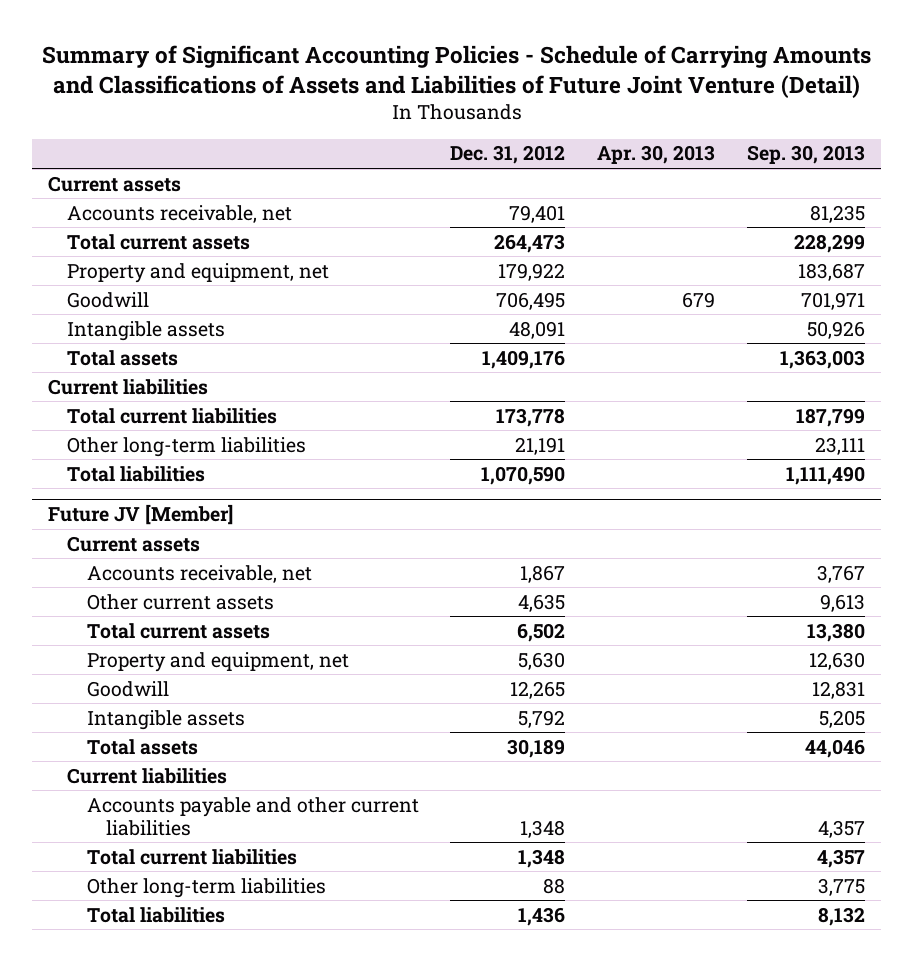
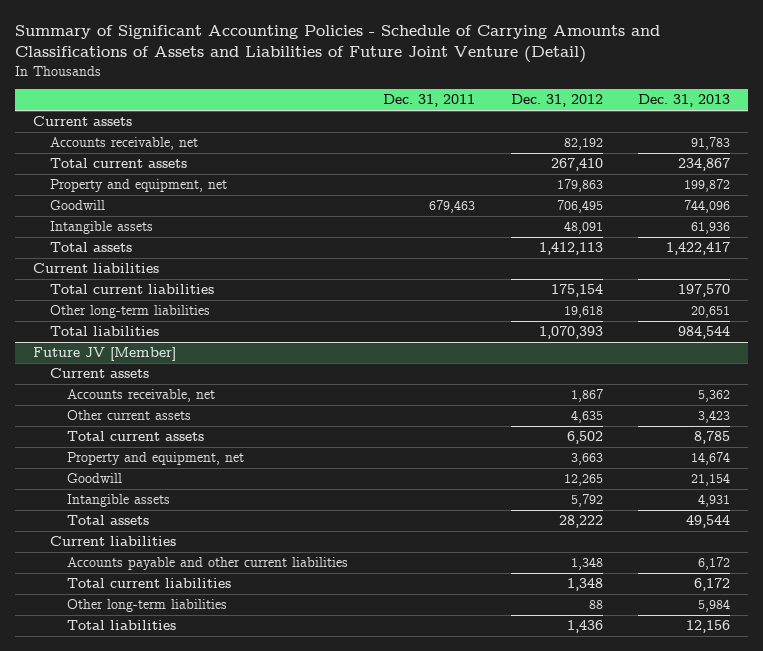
[597,145,716,165] Apr. 30, 2013 -> none
[747,145,866,165] Sep. 30, 2013 -> none
none -> [383,94,476,108] Dec. 31, 2011
none -> [638,94,731,108] Dec. 31, 2013
[509,204,566,223] 79,401 -> [563,138,603,151] 82,192
[494,233,566,253] 264,473 -> [550,158,603,172] 267,410
[498,262,566,281] 179,922 -> [556,179,603,193] 179,863
[482,349,566,369] 1,409,176 -> [538,242,603,256] 1,412,113
[496,407,566,427] 173,778 -> [550,284,603,298] 175,154
[515,436,566,455] 21,191 -> [563,306,603,319] 19,618
[481,465,566,485] 1,070,590 -> [538,326,603,340] 1,070,393
[518,651,566,670] 5,630 -> [570,453,603,466] 3,663
[507,738,566,758] 30,189 -> [558,515,603,529] 28,222

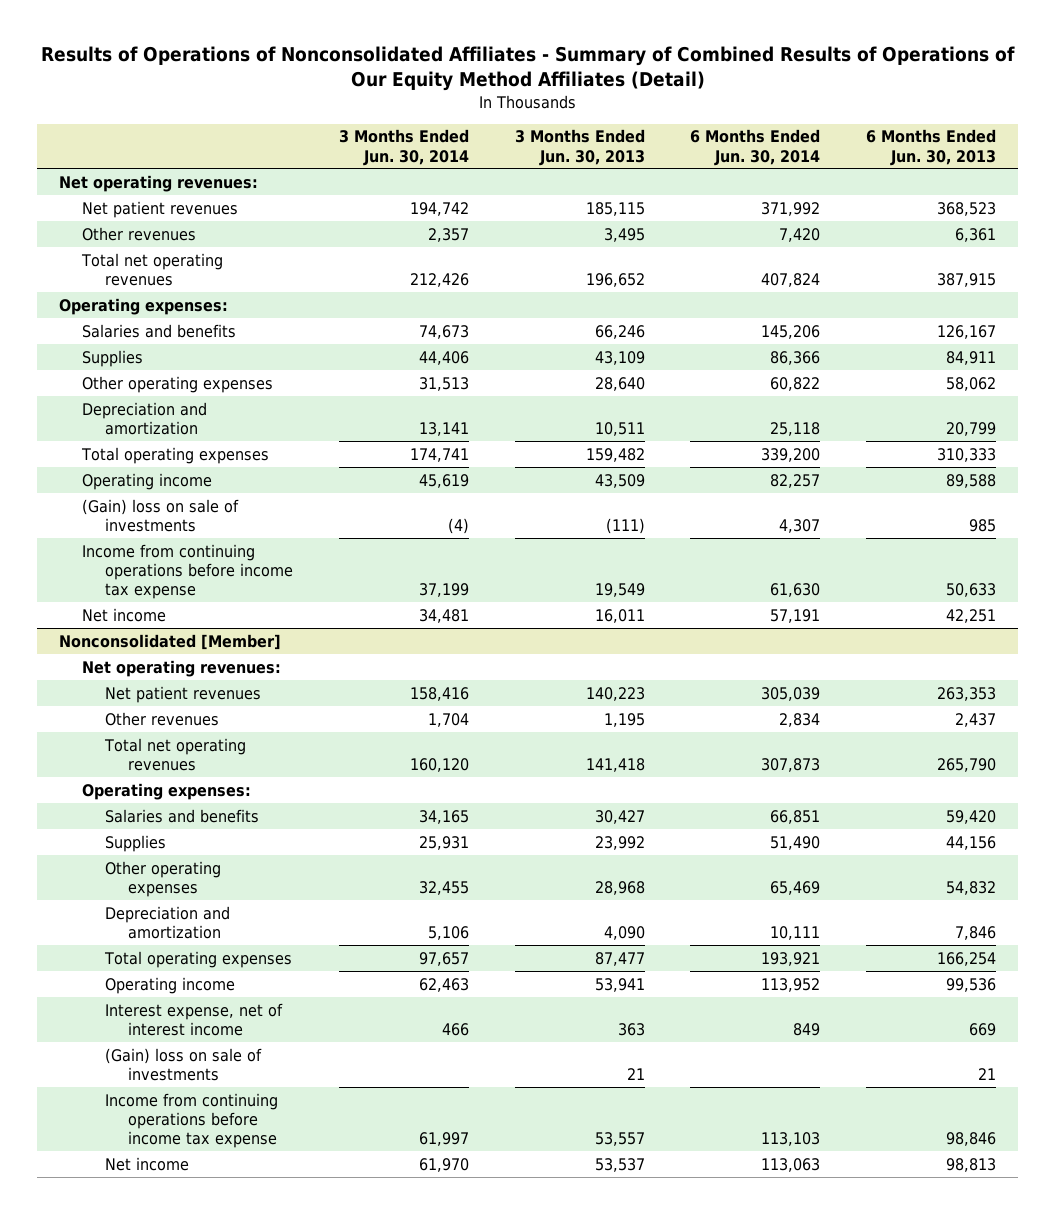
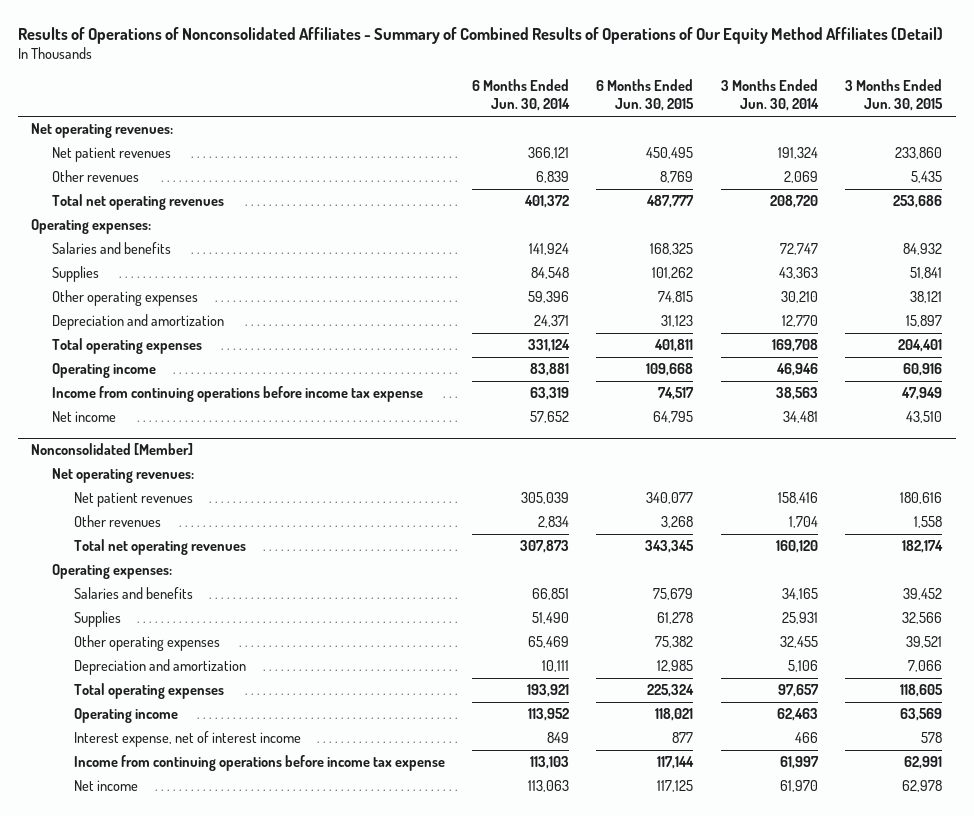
[514,129,645,166] 3 Months Ended Jun. 30, 2013 -> none
[865,129,996,166] 6 Months Ended Jun. 30, 2013 -> none
none -> [596,78,695,112] 6 Months Ended Jun. 30, 2015
none -> [845,78,944,112] 3 Months Ended Jun. 30, 2015
[409,201,469,216] 194,742 -> [777,147,818,160] 191,324
[761,201,821,216] 371,992 -> [527,147,569,160] 366,121
[427,227,469,242] 2,357 -> [783,171,818,184] 2,069
[779,227,821,242] 7,420 -> [535,171,569,184] 6,839
[409,272,469,287] 212,426 -> [769,195,818,209] 208,720
[761,272,821,287] 407,824 -> [523,195,569,209] 401,372
[82,498,240,532] (Gain) loss on sale of investments -> none
[418,324,469,339] 74,673 -> [779,243,818,256] 72,747
[761,324,821,339] 145,206 -> [528,243,569,256] 141,924
[418,350,469,365] 44,406 -> [778,267,818,280] 43,363
[770,350,821,365] 86,366 -> [530,267,569,280] 84,548
[418,376,469,391] 31,513 -> [780,291,818,304] 30,210
[770,376,821,391] 60,822 -> [527,291,569,304] 59,396
[418,421,469,436] 13,141 -> [781,315,818,328] 12,770
[770,421,821,436] 25,118 -> [533,315,569,328] 24,371
[409,447,469,462] 174,741 -> [771,339,818,353] 169,708
[761,447,821,462] 339,200 -> [527,339,570,353] 331,124
[418,473,469,488] 45,619 -> [775,363,818,377] 46,946
[770,473,821,488] 82,257 -> [529,363,569,377] 83,881
[418,582,469,597] 37,199 -> [775,387,818,401] 38,563
[770,582,821,597] 61,630 -> [529,387,569,401] 63,319
[770,608,821,623] 57,191 -> [529,411,569,424] 57,652
[105,1047,263,1081] (Gain) loss on sale of investments -> none

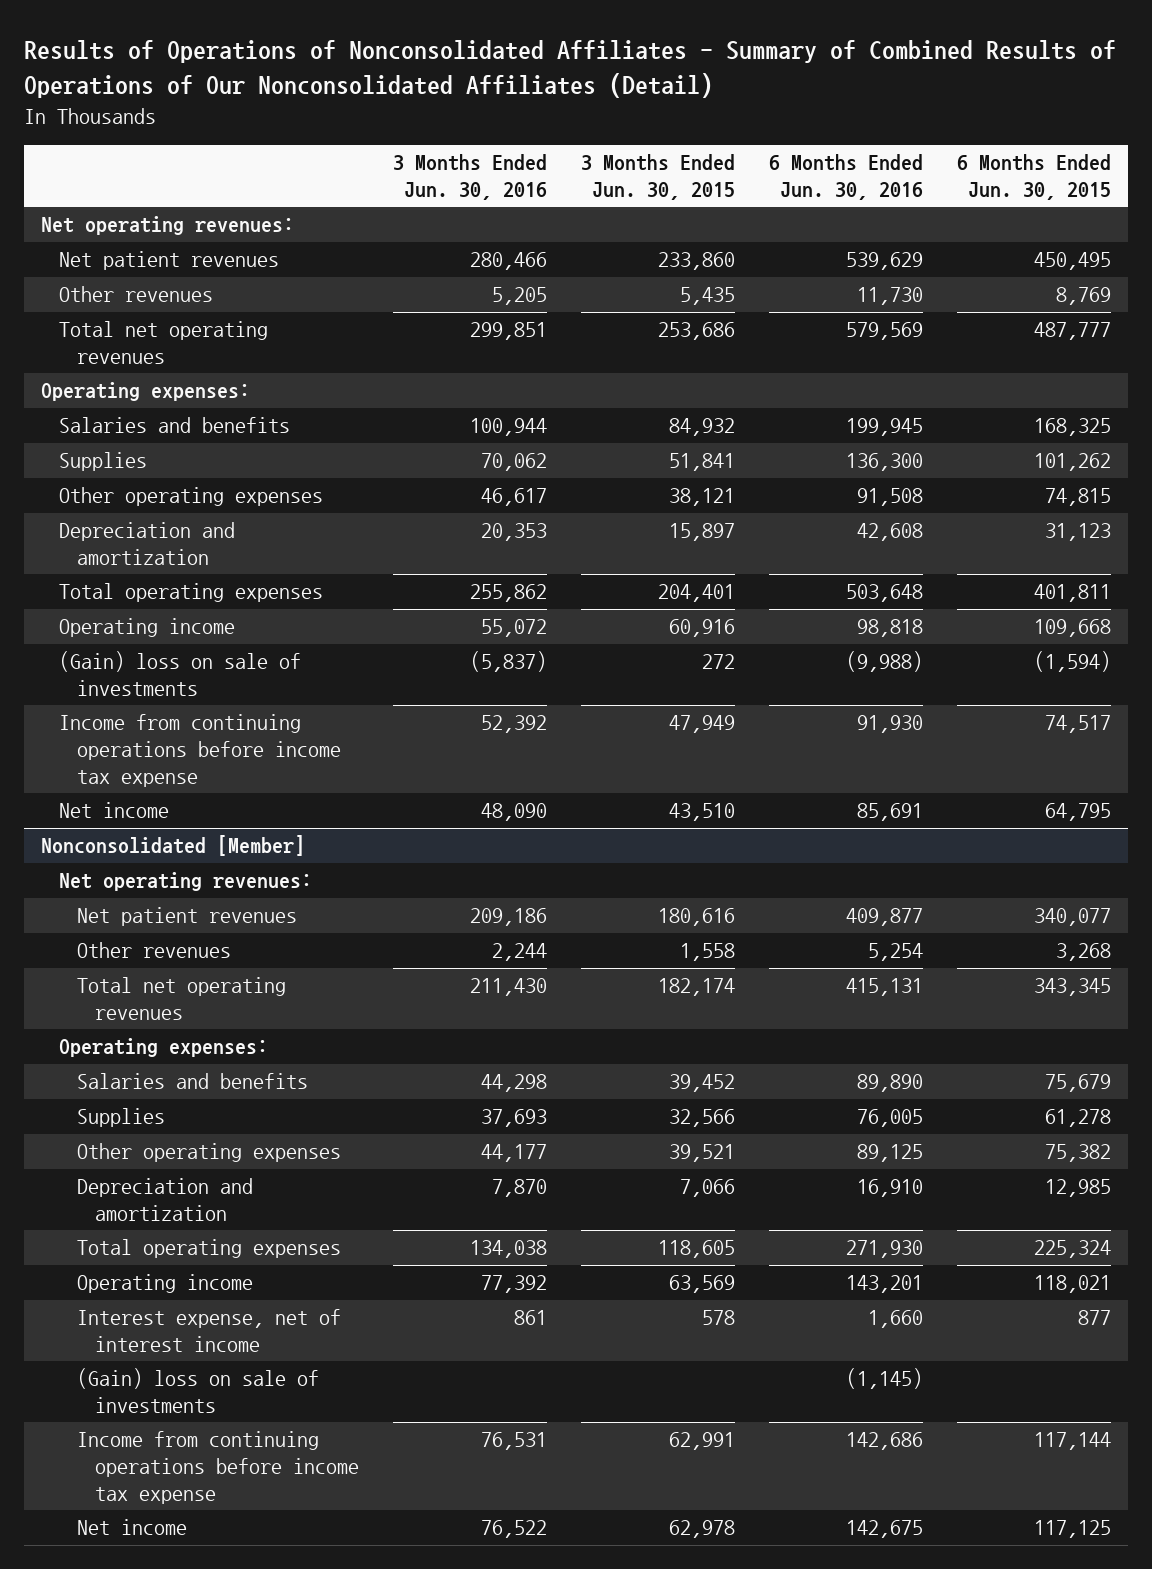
[17,26,943,44] Results of Operations of Nonconsolidated Affiliates - Summary of Combined Results of Operations of Our Equity Method Affiliates (Detail) -> [23,40,1116,98] Results of Operations of Nonconsolidated Affiliates - Summary of Combined Results of Operations of Our Nonconsolidated Affiliates (Detail)
[471,78,570,112] 6 Months Ended Jun. 30, 2014 -> none
[720,78,819,112] 3 Months Ended Jun. 30, 2014 -> none
none -> [392,154,547,201] 3 Months Ended Jun. 30, 2016
none -> [769,154,924,201] 6 Months Ended Jun. 30, 2016
none -> [58,651,301,697] (Gain) loss on sale of investments
none -> [76,1368,319,1414] (Gain) loss on sale of investments

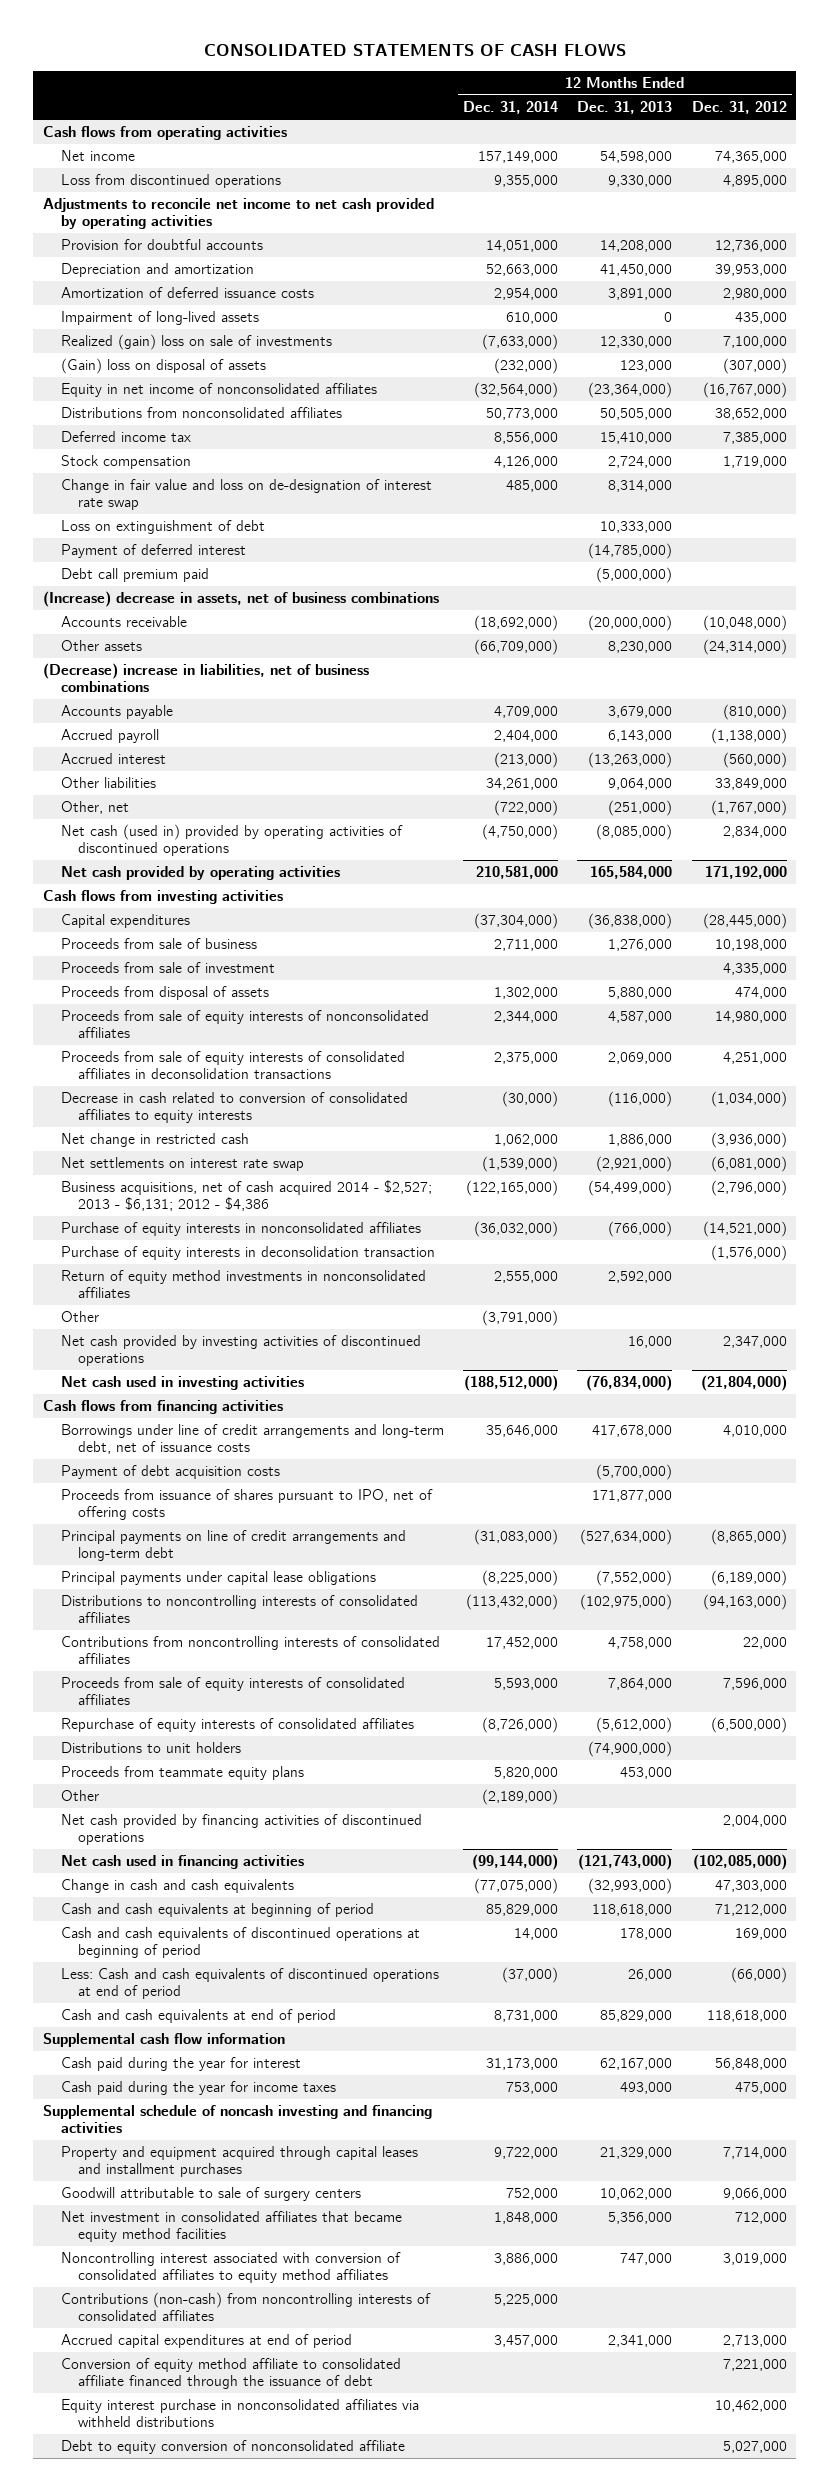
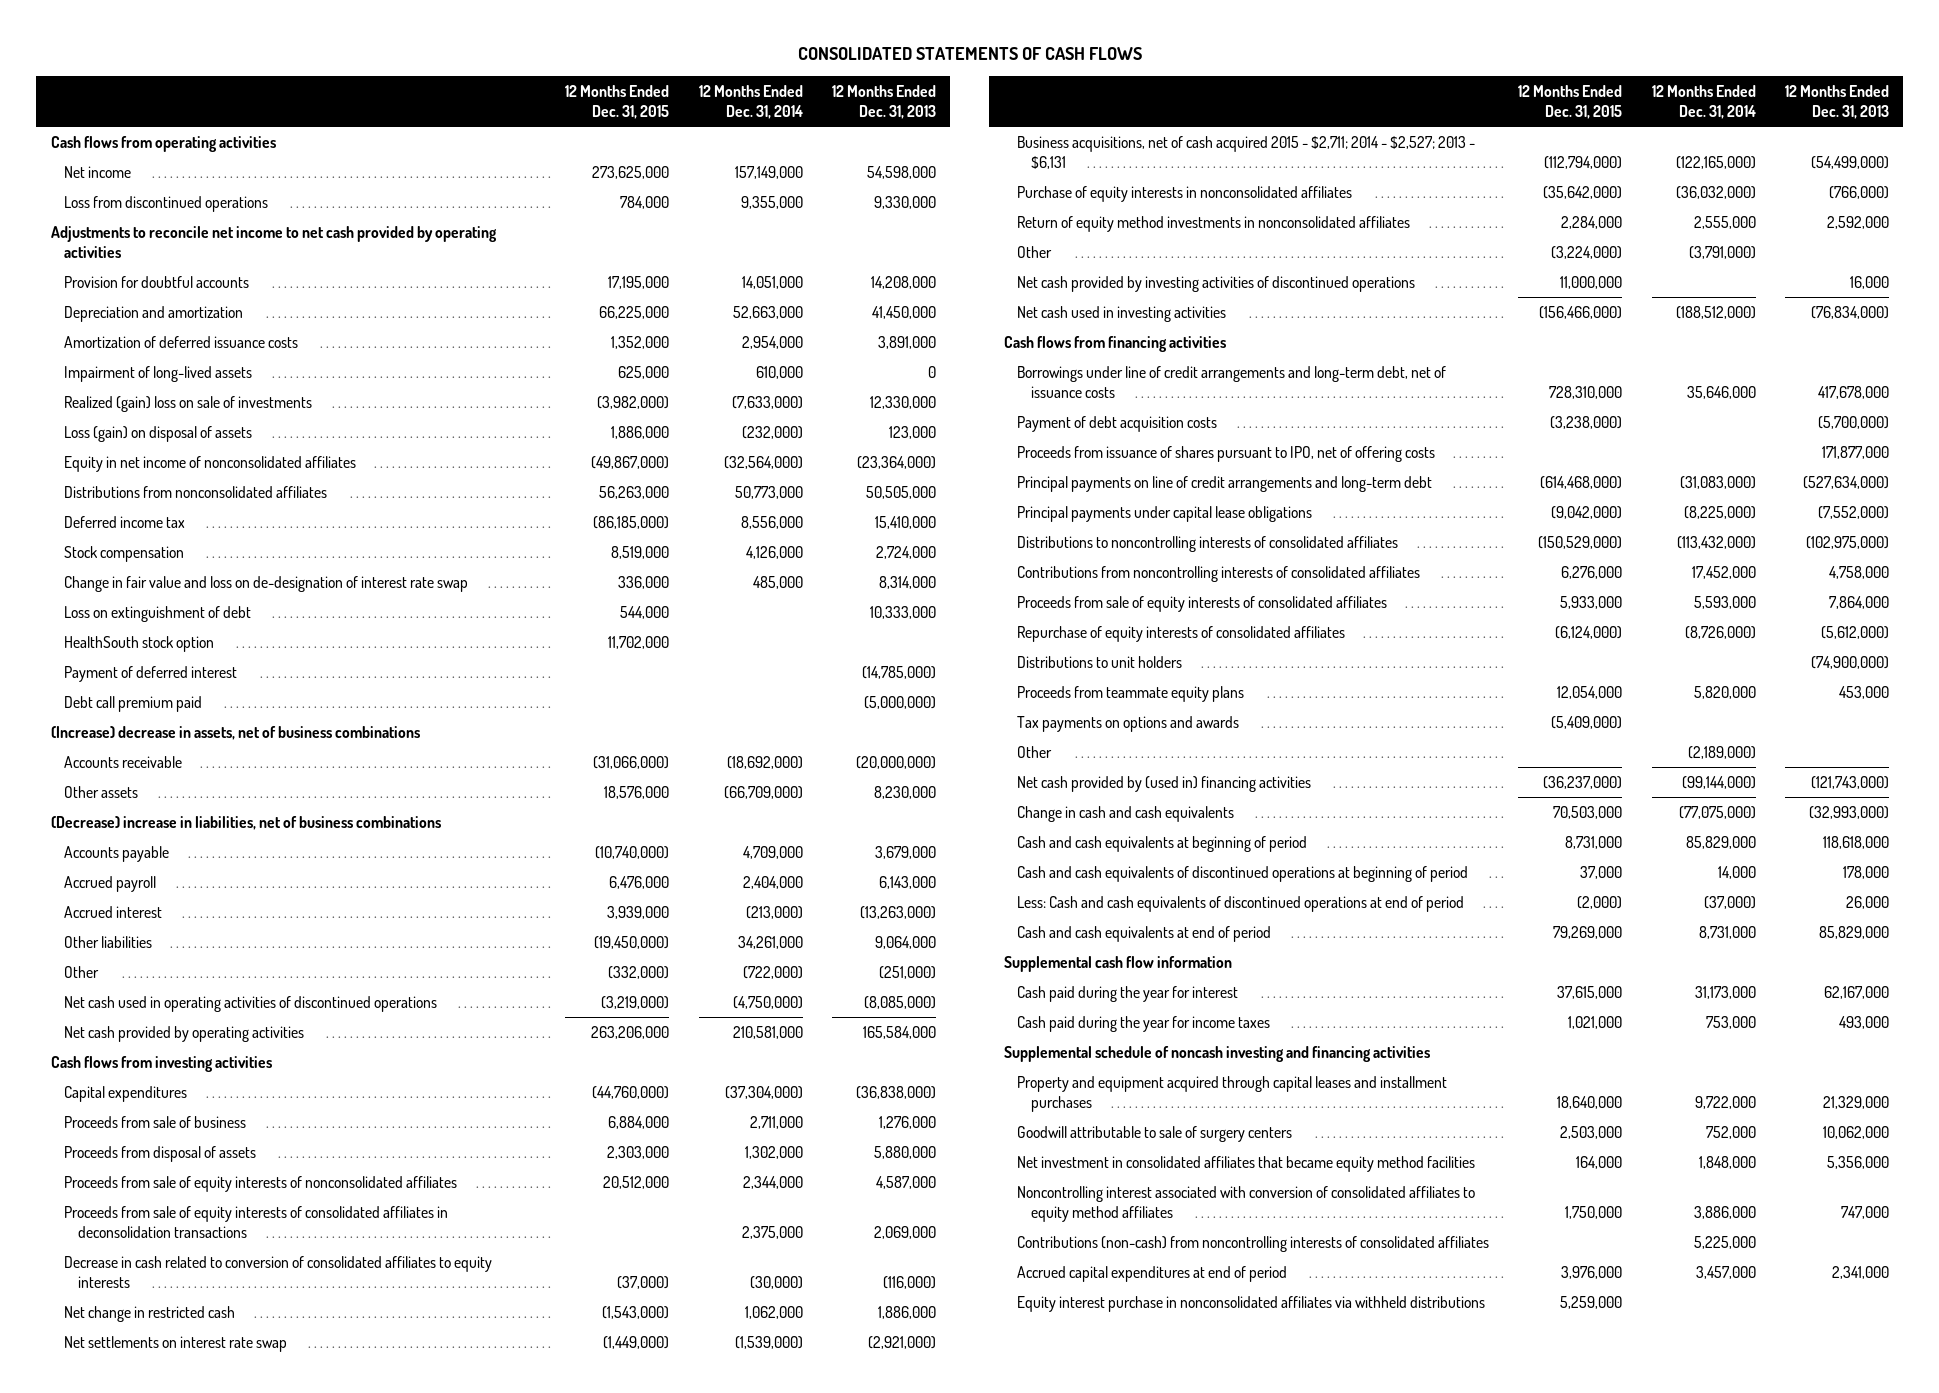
[691,101,787,115] Dec. 31, 2012 -> none
none -> [565,84,670,119] 12 Months Ended Dec. 31, 2015
[60,358,266,375] (Gain) loss on disposal of assets -> [64,425,253,442] Loss (gain) on disposal of assets
none -> [64,635,215,652] HealthSouth stock option
[60,801,129,815] Other, net -> [64,965,100,978] Other
[60,824,403,857] Net cash (used in) provided by operating activities of discontinued operations -> [64,995,438,1012] Net cash used in operating activities of discontinued operations
[60,962,275,974] Proceeds from sale of investment -> none
[60,1180,432,1212] Business acquisitions, net of cash acquired 2014 - $2,527; 2013 - $6,131; 2012 - $4,386 -> [1017,135,1476,169] Business acquisitions, net of cash acquired 2015 - $2,711; 2014 - $2,527; 2013 - $6,131
[60,1246,435,1261] Purchase of equity interests in deconsolidation transaction -> none
none -> [1017,715,1240,732] Tax payments on options and awards
[60,1814,422,1846] Net cash provided by financing activities of discontinued operations -> none
[60,1855,304,1870] Net cash used in financing activities -> [1017,775,1312,792] Net cash provided by (used in) financing activities
[60,2358,401,2390] Conversion of equity method affiliate to consolidated affiliate financed through the issuance of debt -> none
[60,2440,405,2455] Debt to equity conversion of nonconsolidated affiliate -> none

